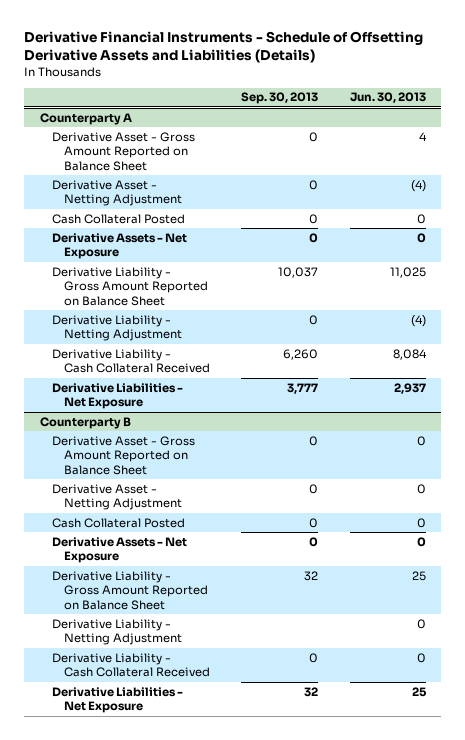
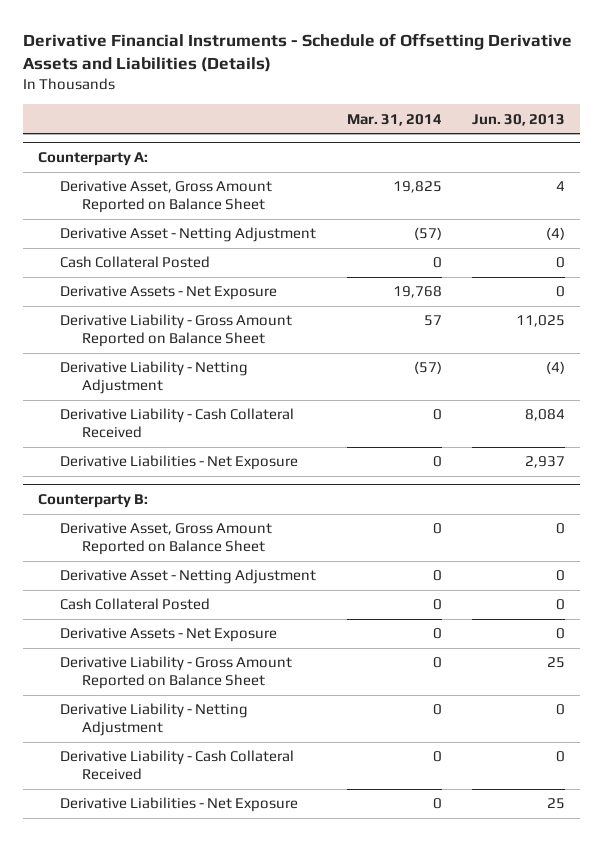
[241,92,319,105] Sep. 30, 2013 -> none
none -> [346,113,442,126] Mar. 31, 2014
[39,112,132,125] Counterparty A -> [38,152,149,167] Counterparty A:
[51,131,195,172] Derivative Asset - Gross Amount Reported on Balance Sheet -> [60,181,273,214] Derivative Asset, Gross Amount Reported on Balance Sheet
[39,416,131,429] Counterparty B -> [38,494,149,509] Counterparty B:
[51,435,195,476] Derivative Asset - Gross Amount Reported on Balance Sheet -> [60,523,273,556] Derivative Asset, Gross Amount Reported on Balance Sheet

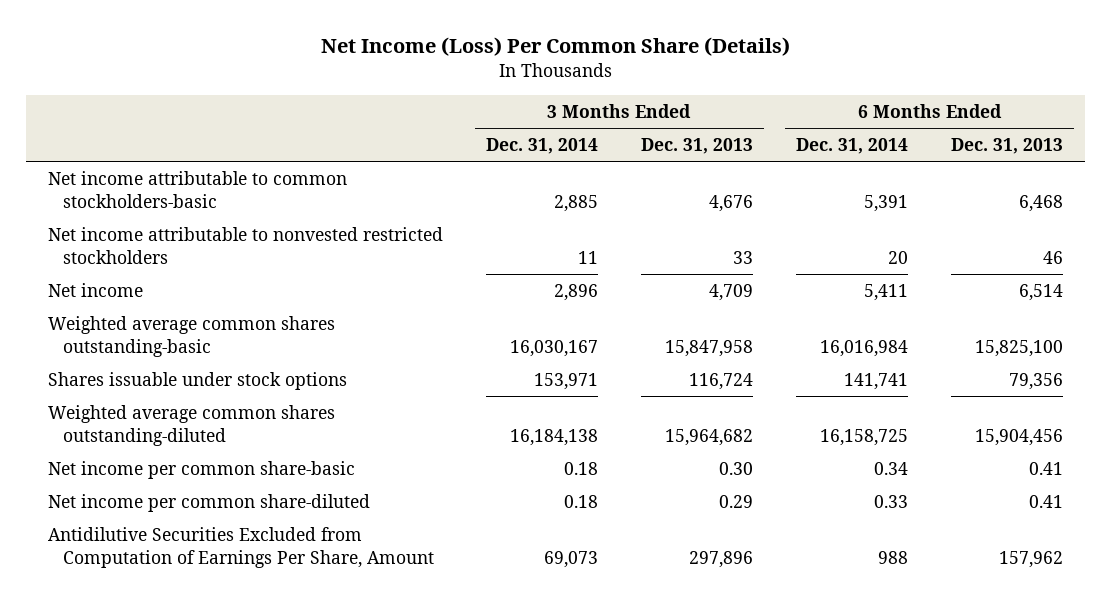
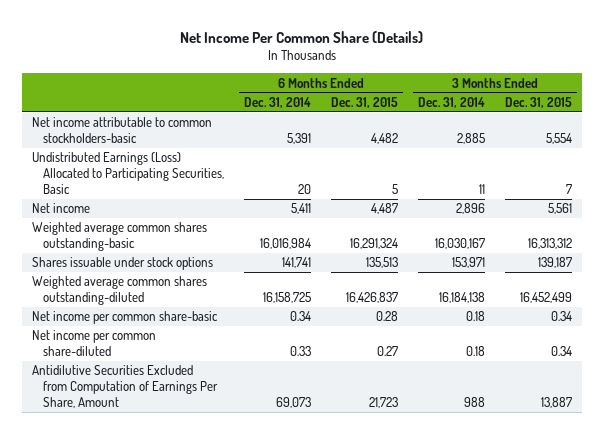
[320,37,790,57] Net Income (Loss) Per Common Share (Details) -> [180,30,424,43] Net Income Per Common Share (Details)
[641,137,754,154] Dec. 31, 2013 -> none
[951,137,1064,154] Dec. 31, 2013 -> none
none -> [331,96,399,108] Dec. 31, 2015
none -> [505,96,573,108] Dec. 31, 2015
[47,226,443,264] Net income attributable to nonvested restricted stockholders -> [32,152,225,195] Undistributed Earnings (Loss) Allocated to Participating Securities, Basic
[543,550,598,568] 69,073 -> [464,397,486,408] 988
[878,550,909,564] 988 -> [276,397,312,409] 69,073

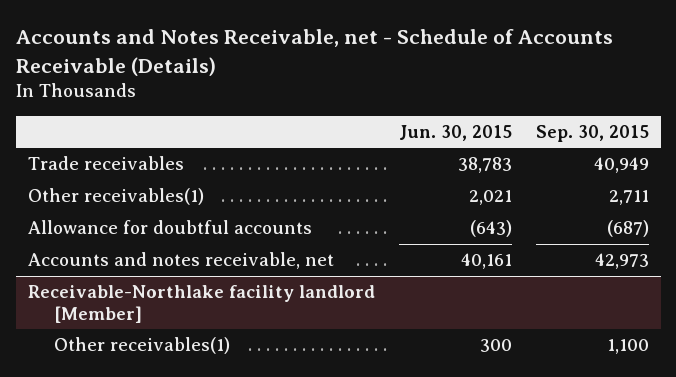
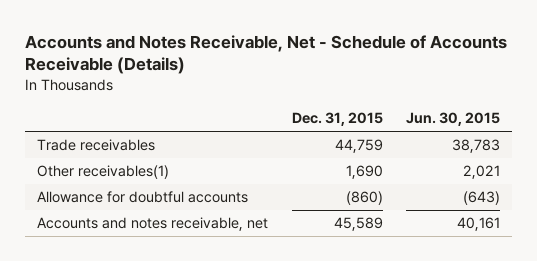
[15,29,613,76] Accounts and Notes Receivable, net - Schedule of Accounts Receivable (Details) -> [25,34,508,75] Accounts and Notes Receivable, Net - Schedule of Accounts Receivable (Details)
[535,124,649,142] Sep. 30, 2015 -> none
none -> [291,112,383,127] Dec. 31, 2015
[27,285,375,323] Receivable-Northlake facility landlord [Member] -> none
[53,337,230,355] Other receivables(1) -> none

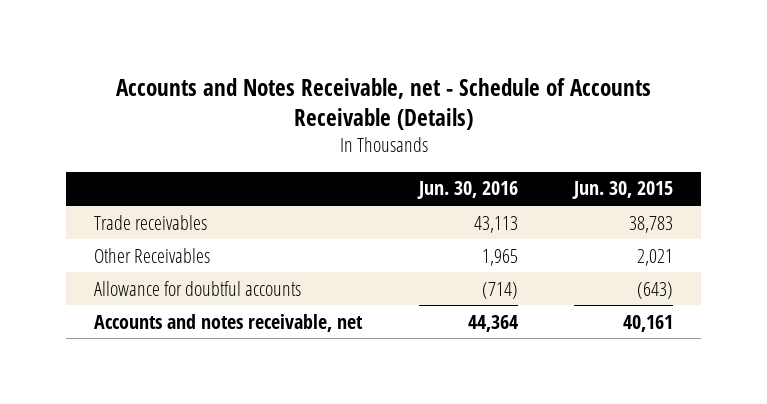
[25,34,508,75] Accounts and Notes Receivable, Net - Schedule of Accounts Receivable (Details) -> [115,78,651,131] Accounts and Notes Receivable, net - Schedule of Accounts Receivable (Details)
[291,112,383,127] Dec. 31, 2015 -> none
none -> [416,181,518,200] Jun. 30, 2016
[37,165,170,180] Other receivables(1) -> [94,247,211,263] Other Receivables

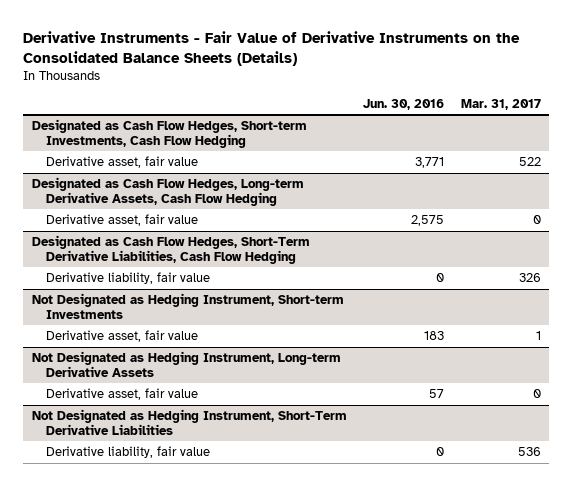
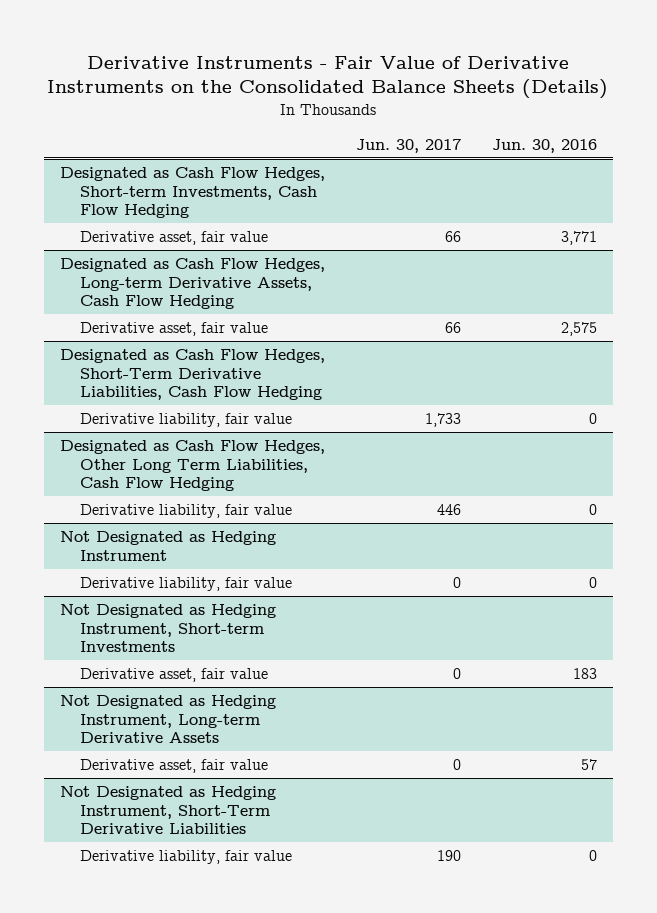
[461,98,542,110] Mar. 31, 2017 -> none
none -> [355,138,461,153] Jun. 30, 2017
none -> [59,439,325,492] Designated as Cash Flow Hedges, Other Long Term Liabilities, Cash Flow Hedging
none -> [79,503,292,518] Derivative liability, fair value
none -> [59,530,276,561] Not Designated as Hedging Instrument
none -> [79,576,292,591] Derivative liability, fair value

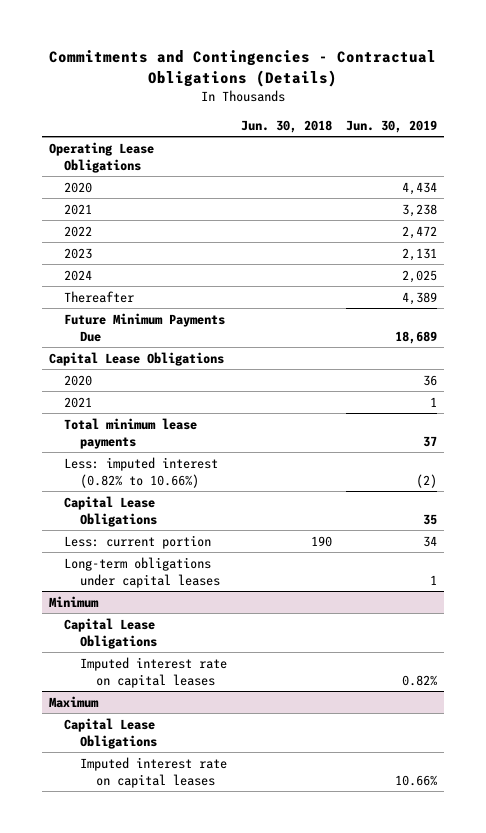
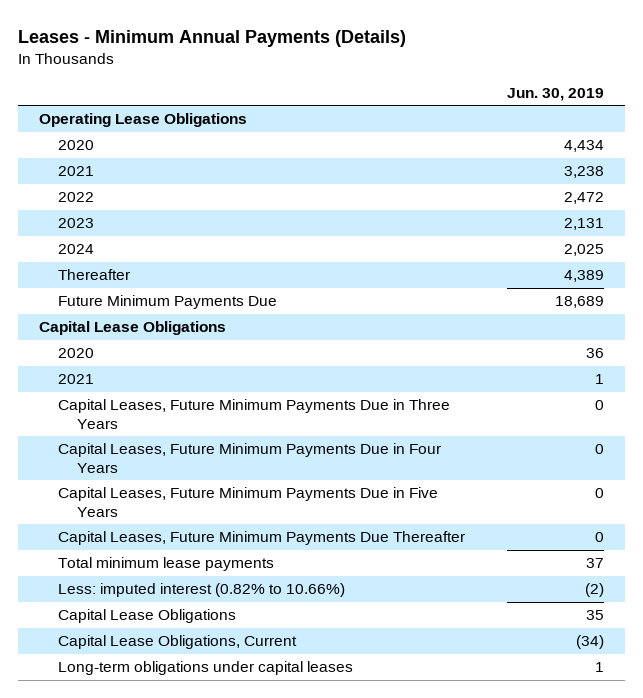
[48,50,436,87] Commitments and Contingencies - Contractual Obligations (Details) -> [18,29,407,47] Leases - Minimum Annual Payments (Details)
[241,119,333,133] Jun. 30, 2018 -> none
none -> [58,399,451,429] Capital Leases, Future Minimum Payments Due in Three Years
none -> [58,443,442,473] Capital Leases, Future Minimum Payments Due in Four Years
none -> [58,487,439,517] Capital Leases, Future Minimum Payments Due in Five Years
none -> [58,531,466,546] Capital Leases, Future Minimum Payments Due Thereafter
[64,534,212,549] Less: current portion -> none
none -> [58,635,298,650] Capital Lease Obligations, Current
[48,595,99,608] Minimum -> none
[64,617,158,649] Capital Lease Obligations -> none
[80,656,228,688] Imputed interest rate on capital leases -> none
[48,695,99,708] Maximum -> none
[64,717,158,749] Capital Lease Obligations -> none
[80,756,228,788] Imputed interest rate on capital leases -> none

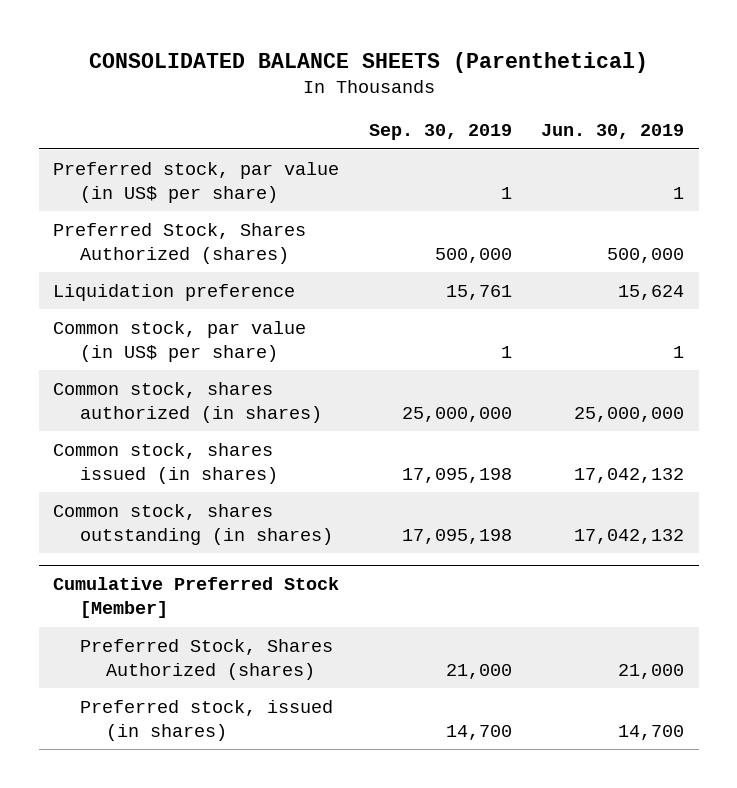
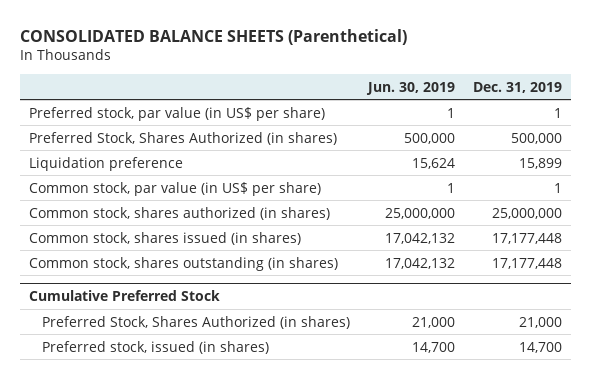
[368,124,512,141] Sep. 30, 2019 -> none
none -> [473,81,563,93] Dec. 31, 2019
[53,222,307,265] Preferred Stock, Shares Authorized (shares) -> [29,131,338,145] Preferred Stock, Shares Authorized (in shares)
[53,576,340,619] Cumulative Preferred Stock [Member] -> [29,290,221,302] Cumulative Preferred Stock
[79,638,333,681] Preferred Stock, Shares Authorized (shares) -> [42,315,351,329] Preferred Stock, Shares Authorized (in shares)

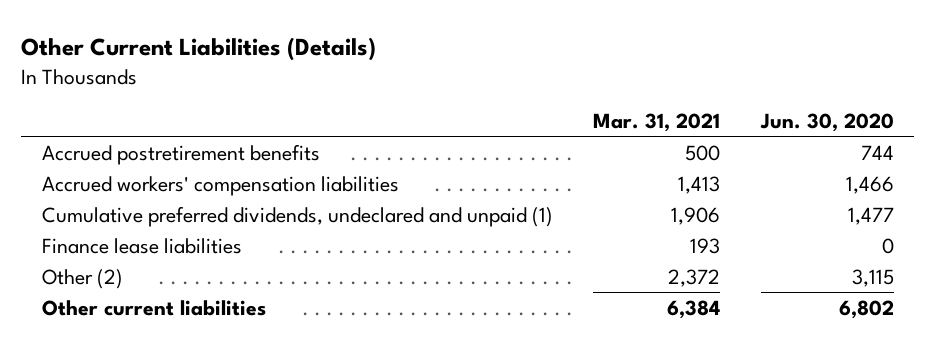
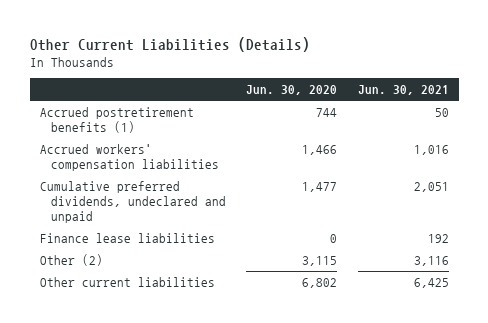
[593,113,721,133] Mar. 31, 2021 -> none
none -> [357,85,449,96] Jun. 30, 2021
[41,143,320,165] Accrued postretirement benefits -> [39,107,194,134] Accrued postretirement benefits (1)
[41,205,553,227] Cumulative preferred dividends, undeclared and unpaid (1) -> [39,181,226,224] Cumulative preferred dividends, undeclared and unpaid

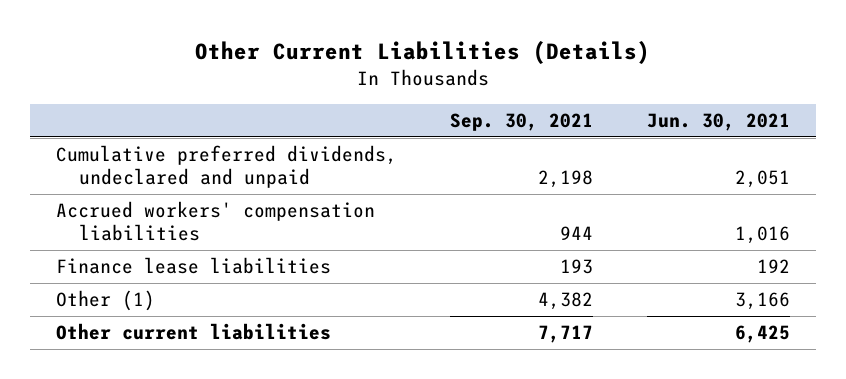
[246,85,338,96] Jun. 30, 2020 -> none
none -> [450,113,594,132] Sep. 30, 2021
[39,107,194,134] Accrued postretirement benefits (1) -> none
[39,144,219,172] Accrued workers' compensation liabilities -> [56,201,376,242] Accrued workers' compensation liabilities
[39,254,103,267] Other (2) -> [56,290,156,312] Other (1)
[413,256,449,267] 3,116 -> [734,292,790,311] 3,166

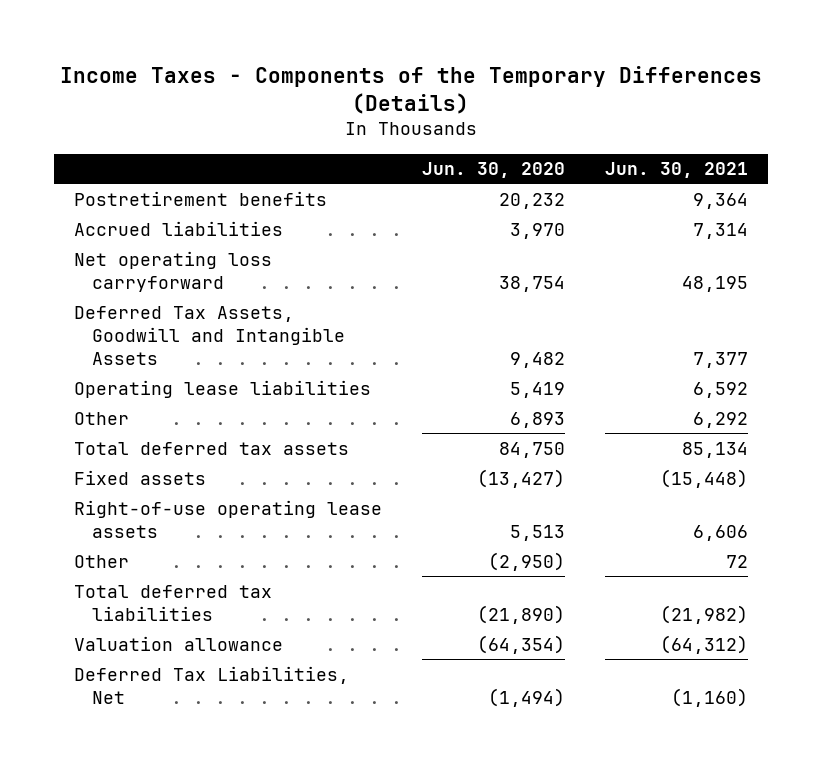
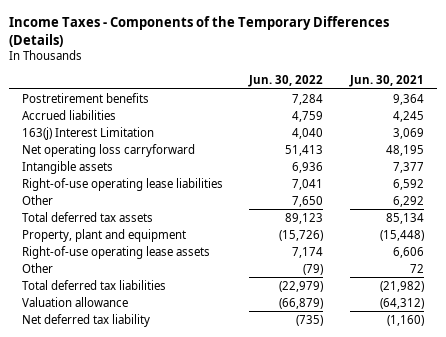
[422,162,566,179] Jun. 30, 2020 -> none
none -> [248,75,324,88] Jun. 30, 2022
[692,222,748,239] 7,314 -> [392,110,424,122] 4,245
none -> [22,126,155,140] 163(j) Interest Limitation
[74,305,345,366] Deferred Tax Assets, Goodwill and Intangible Assets -> [22,160,114,174] Intangible assets
[74,379,372,398] Operating lease liabilities -> [22,177,224,191] Right-of-use operating lease liabilities
[74,469,207,485] Fixed assets -> [22,228,187,242] Property, plant and equipment
[74,665,350,704] Deferred Tax Liabilities, Net -> [22,313,151,327] Net deferred tax liability

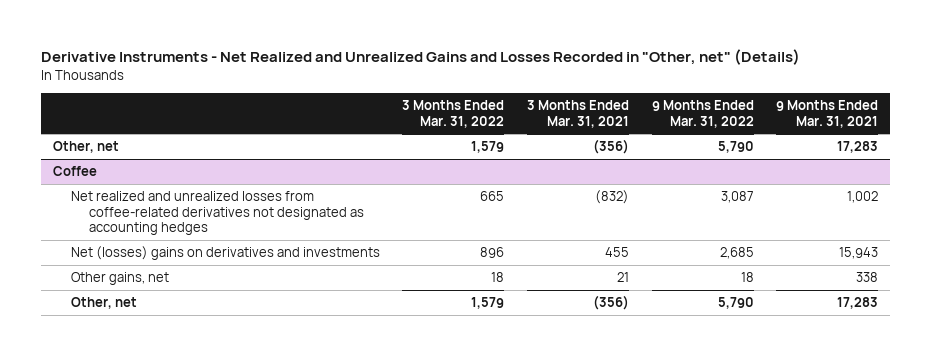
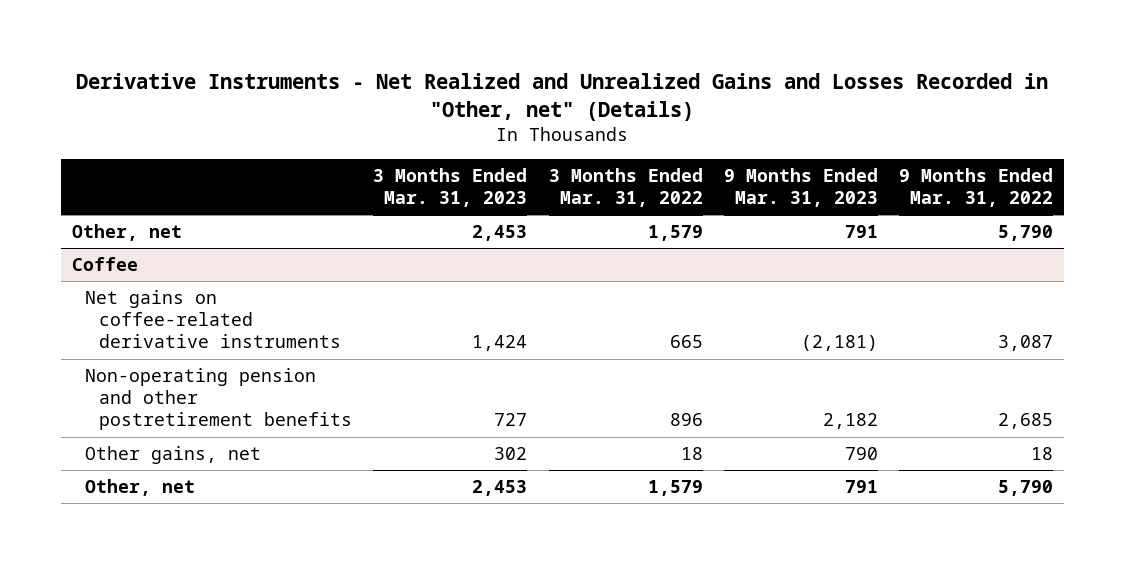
[527,100,630,128] 3 Months Ended Mar. 31, 2021 -> none
[776,100,879,128] 9 Months Ended Mar. 31, 2021 -> none
none -> [373,168,528,208] 3 Months Ended Mar. 31, 2023
none -> [723,168,878,208] 9 Months Ended Mar. 31, 2023
[70,191,364,236] Net realized and unrealized losses from coffee-related derivatives not designated as accounting hedges -> [85,290,341,349] Net gains on coffee-related derivative instruments
[70,246,380,261] Net (losses) gains on derivatives and investments -> [85,368,352,431] Non-operating pension and other postretirement benefits

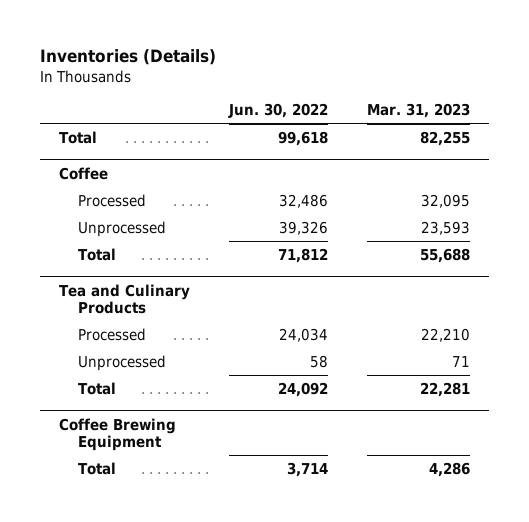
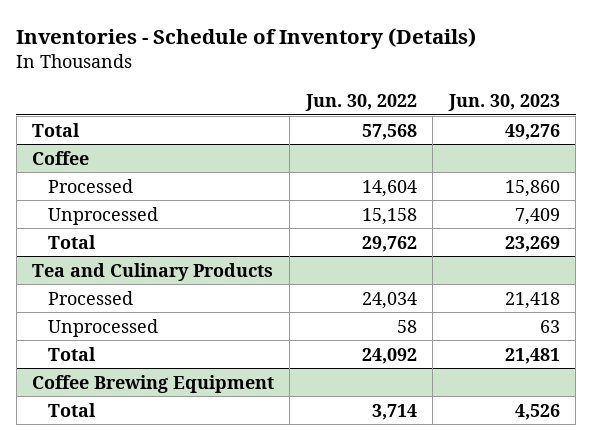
[39,49,216,66] Inventories (Details) -> [16,27,477,49] Inventories - Schedule of Inventory (Details)
[366,102,470,118] Mar. 31, 2023 -> none
none -> [447,93,560,111] Jun. 30, 2023
[277,130,328,146] 99,618 -> [361,123,417,140] 57,568
[278,193,328,208] 32,486 -> [361,179,417,197] 14,604
[278,220,328,235] 39,326 -> [361,207,417,225] 15,158
[277,247,328,263] 71,812 -> [361,235,417,252] 29,762

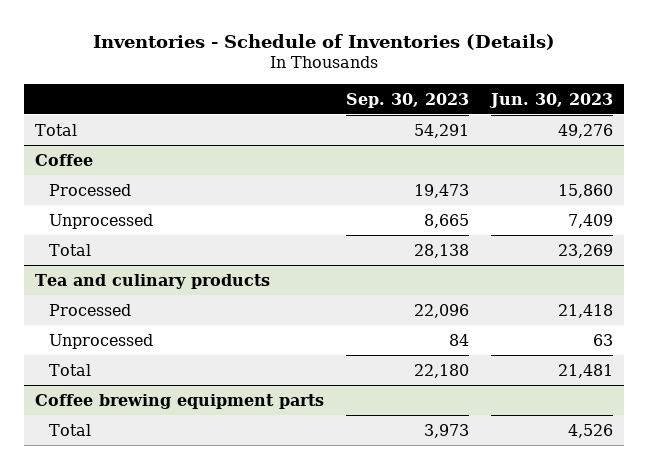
[16,27,477,49] Inventories - Schedule of Inventory (Details) -> [92,33,555,50] Inventories - Schedule of Inventories (Details)
[304,93,417,111] Jun. 30, 2022 -> none
none -> [345,92,469,108] Sep. 30, 2023
[32,262,274,281] Tea and Culinary Products -> [34,273,270,289] Tea and culinary products
[32,374,275,393] Coffee Brewing Equipment -> [34,393,324,409] Coffee brewing equipment parts

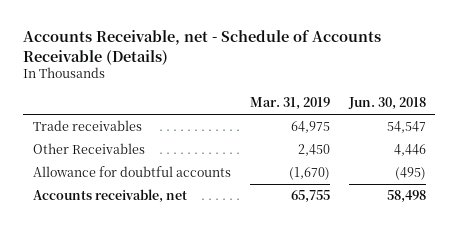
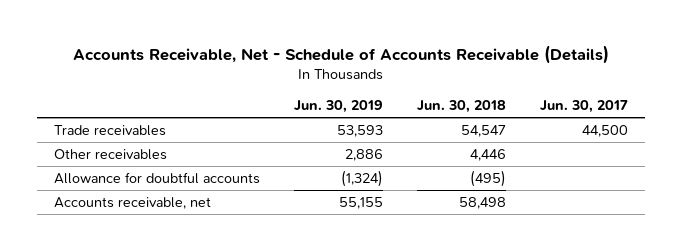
[23,30,382,65] Accounts Receivable, net - Schedule of Accounts Receivable (Details) -> [73,44,610,64] Accounts Receivable, Net - Schedule of Accounts Receivable (Details)
[249,97,330,111] Mar. 31, 2019 -> none
none -> [294,100,384,114] Jun. 30, 2019
none -> [539,100,628,114] Jun. 30, 2017
[32,143,145,155] Other Receivables -> [54,148,168,160] Other receivables

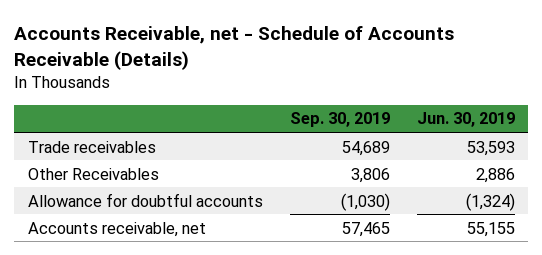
[73,44,610,64] Accounts Receivable, Net - Schedule of Accounts Receivable (Details) -> [14,26,455,70] Accounts Receivable, net - Schedule of Accounts Receivable (Details)
[416,100,506,114] Jun. 30, 2018 -> none
[539,100,628,114] Jun. 30, 2017 -> none
none -> [289,112,390,128] Sep. 30, 2019
[54,148,168,160] Other receivables -> [27,167,159,180] Other Receivables

